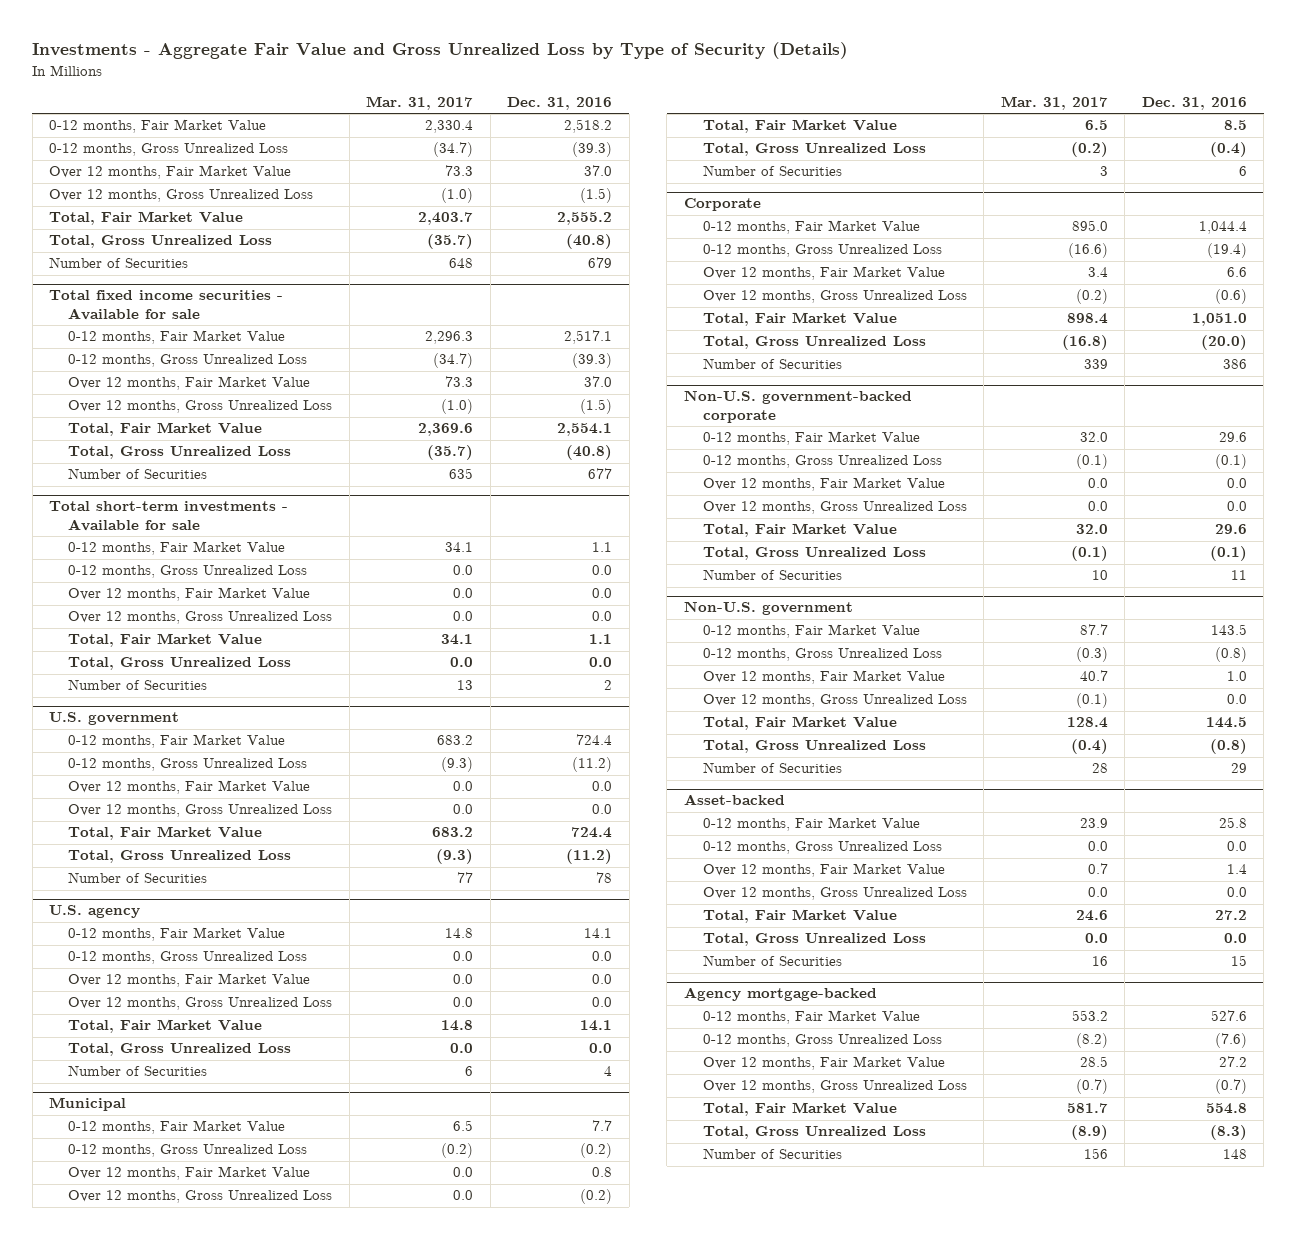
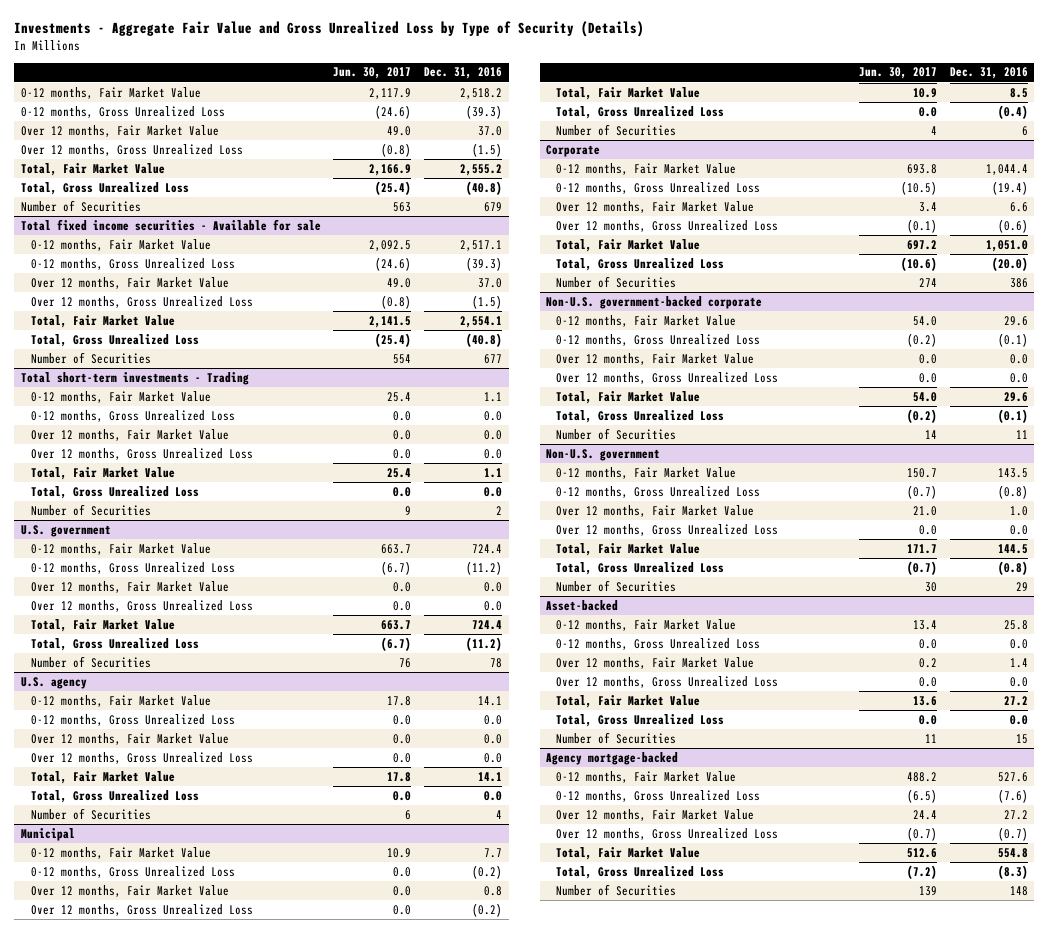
[366,95,474,110] Mar. 31, 2017 -> none
none -> [333,67,412,80] Jun. 30, 2017
[49,501,289,531] Total short-term investments - Available for sale -> [20,371,249,385] Total short-term investments - Trading

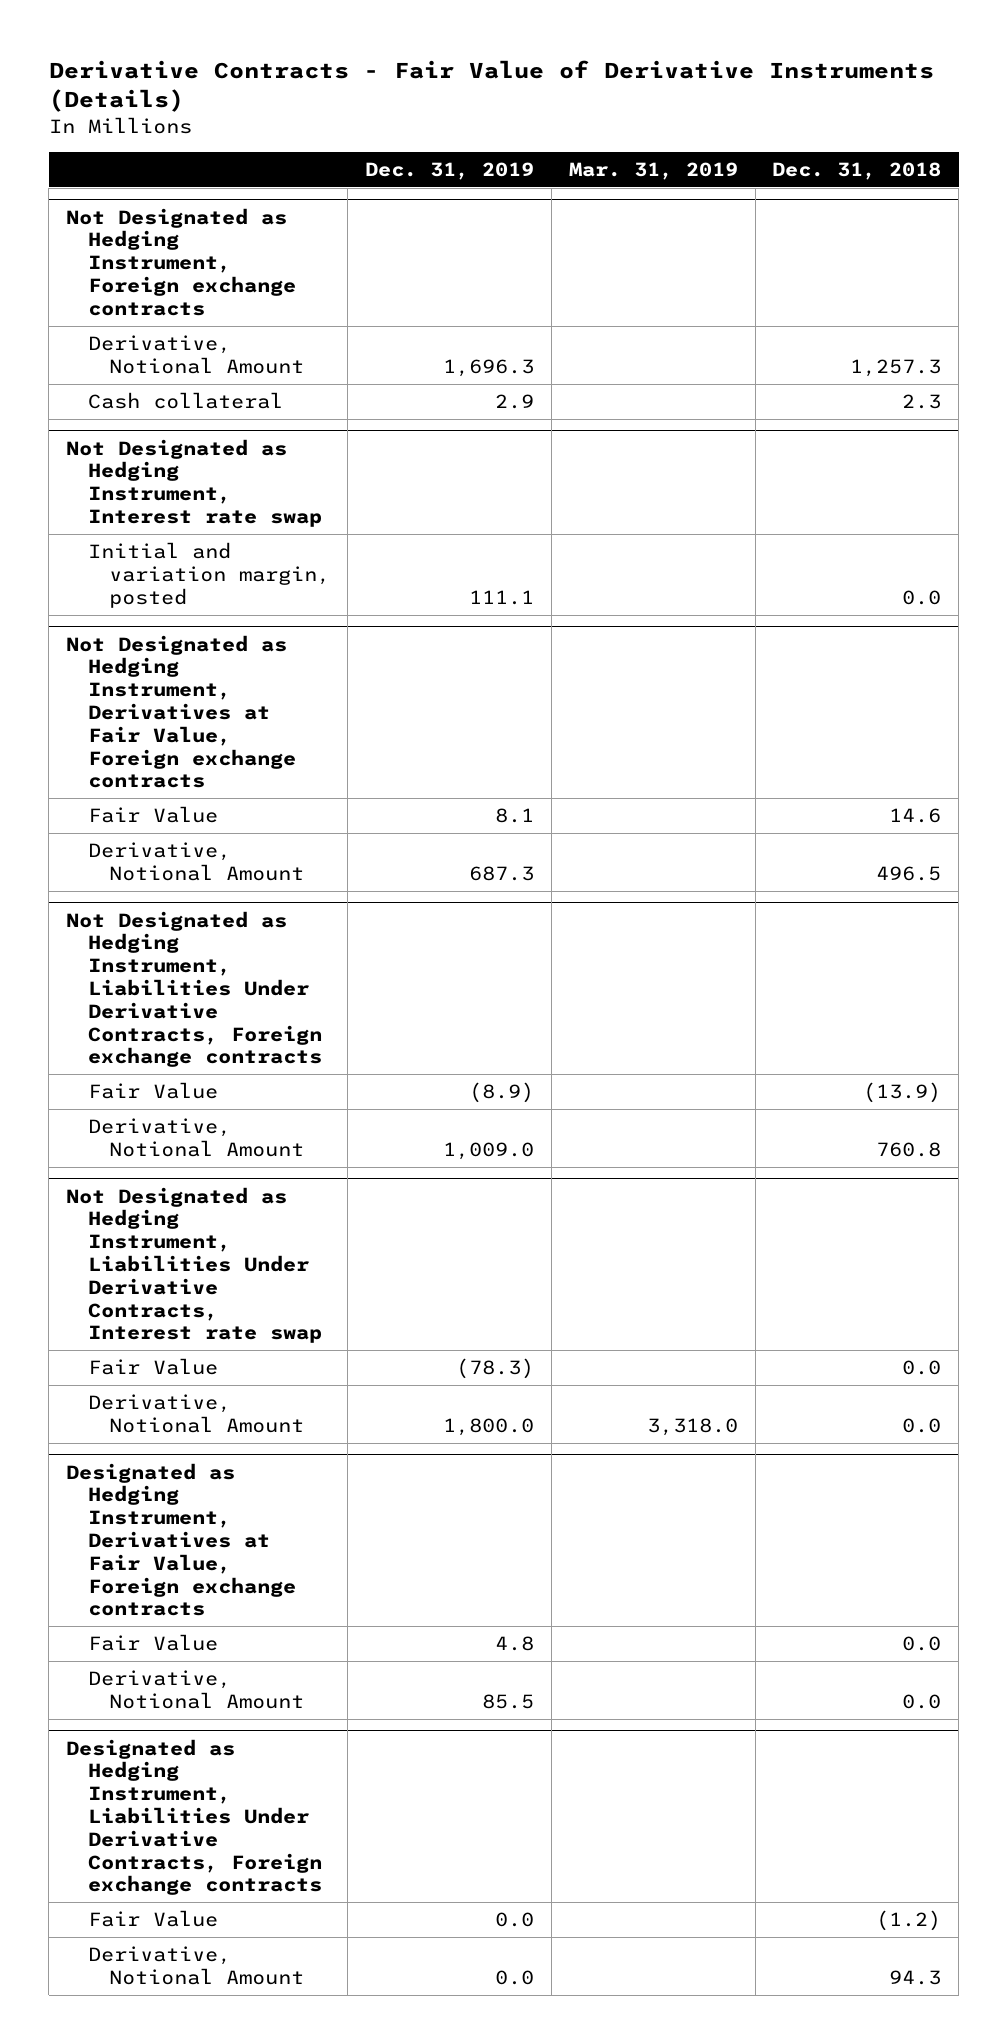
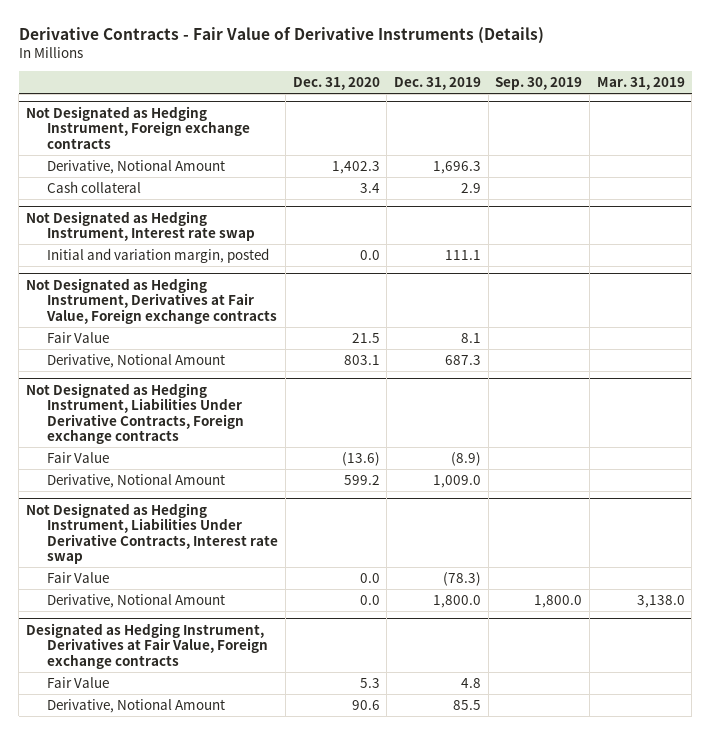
[772,161,942,180] Dec. 31, 2018 -> none
none -> [292,77,380,91] Dec. 31, 2020
none -> [495,77,583,91] Sep. 30, 2019
[646,1417,738,1436] 3,318.0 -> [636,594,685,608] 3,138.0
[66,1738,322,1896] Designated as Hedging Instrument, Liabilities Under Derivative Contracts, Foreign exchange contracts -> none
[87,1910,218,1928] Fair Value -> none
[87,1946,305,1985] Derivative, Notional Amount -> none

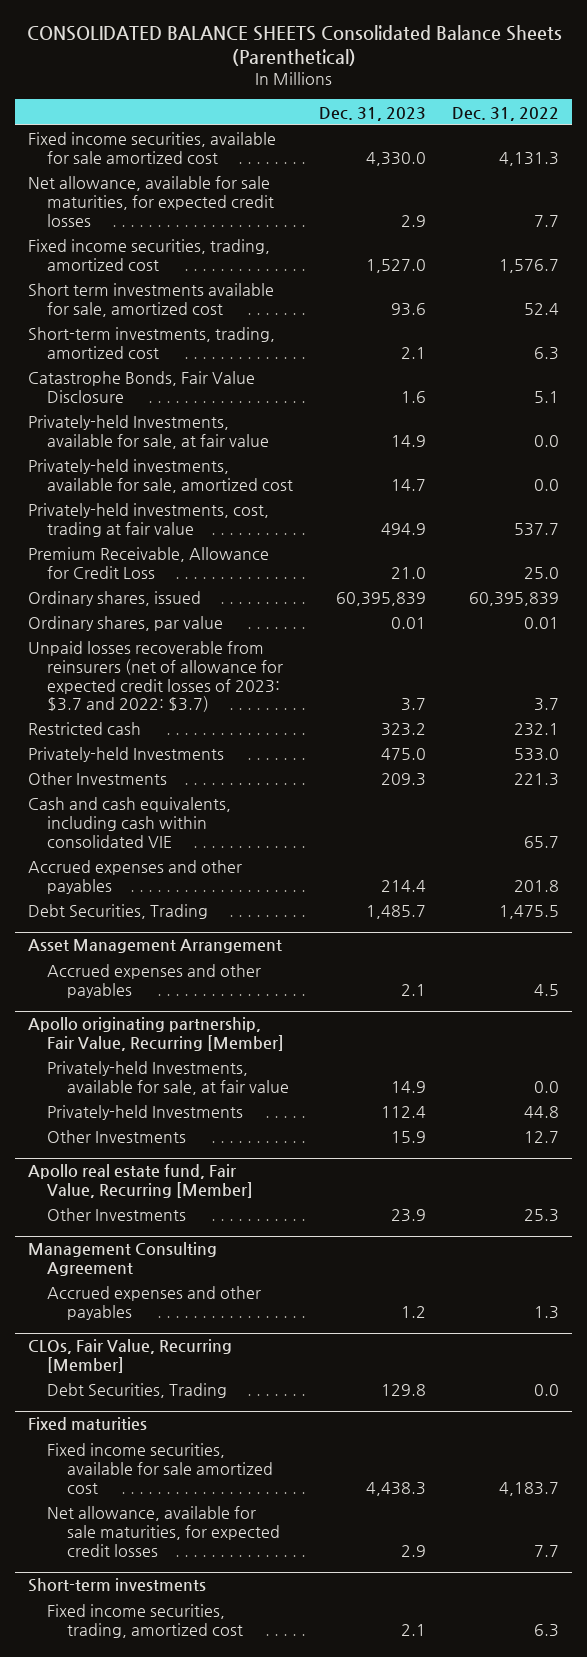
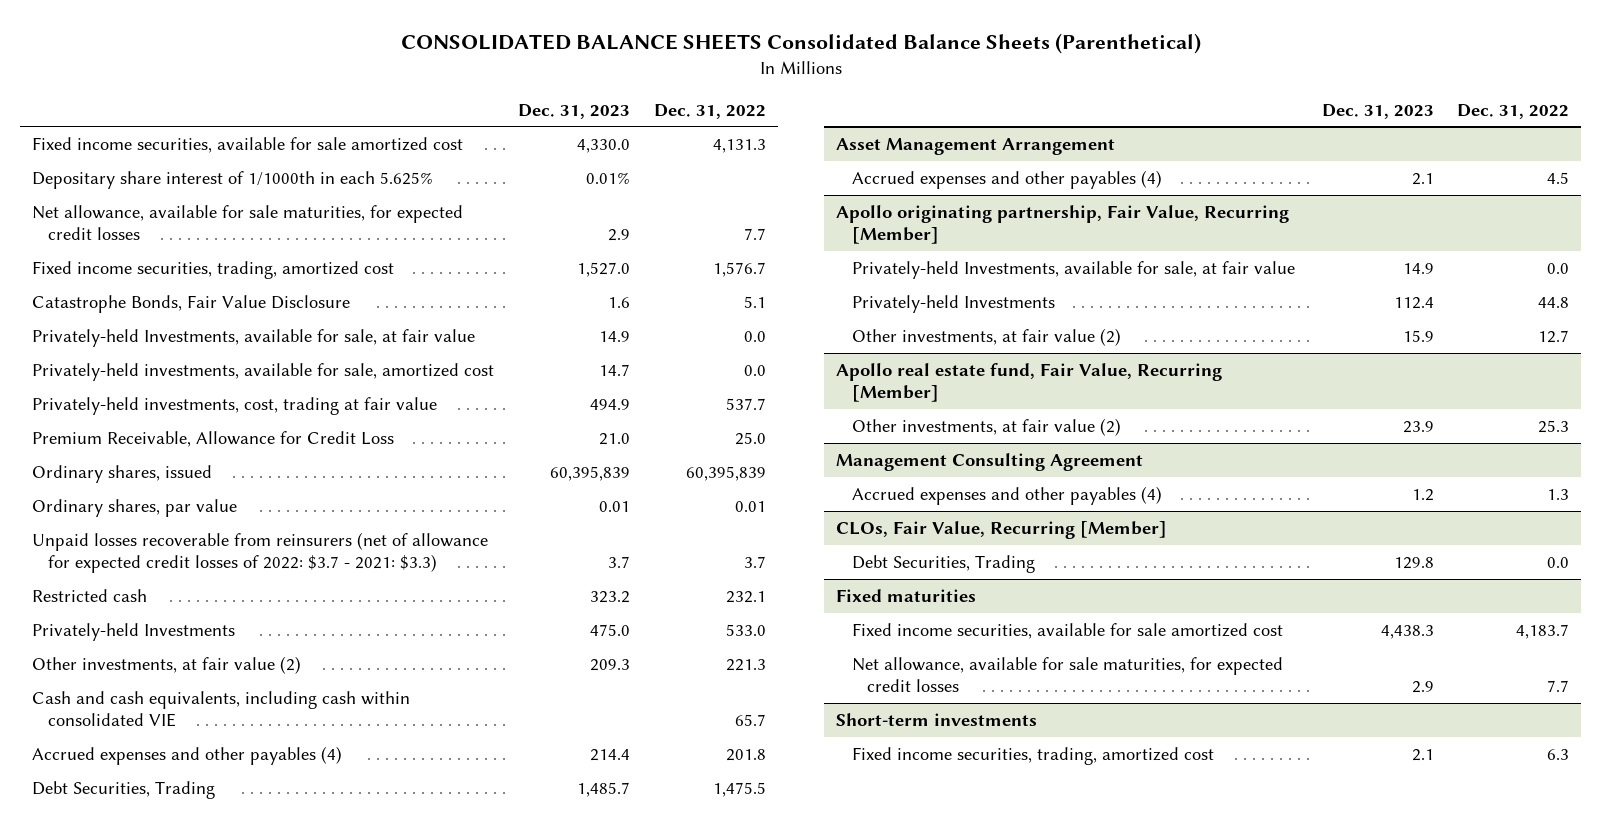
none -> [32,170,434,189] Depositary share interest of 1/1000th in each 5.625%
[27,283,274,317] Short term investments available for sale, amortized cost -> none
[27,327,275,359] Short-term investments, trading, amortized cost -> none
[27,641,284,713] Unpaid losses recoverable from reinsurers (net of allowance for expected credit losses of 2023: $3.7 and 2022: $3.7) -> [32,531,489,573] Unpaid losses recoverable from reinsurers (net of allowance for expected credit losses of 2022: $3.7 - 2021: $3.3)
[27,772,167,786] Other Investments -> [32,655,302,674] Other investments, at fair value (2)
[27,860,242,894] Accrued expenses and other payables -> [32,745,343,765] Accrued expenses and other payables (4)
[47,964,262,998] Accrued expenses and other payables -> [851,169,1162,189] Accrued expenses and other payables (4)
[47,1130,187,1144] Other Investments -> [851,327,1121,346] Other investments, at fair value (2)
[47,1208,187,1222] Other Investments -> [851,417,1121,436] Other investments, at fair value (2)
[47,1286,262,1320] Accrued expenses and other payables -> [851,485,1162,505] Accrued expenses and other payables (4)

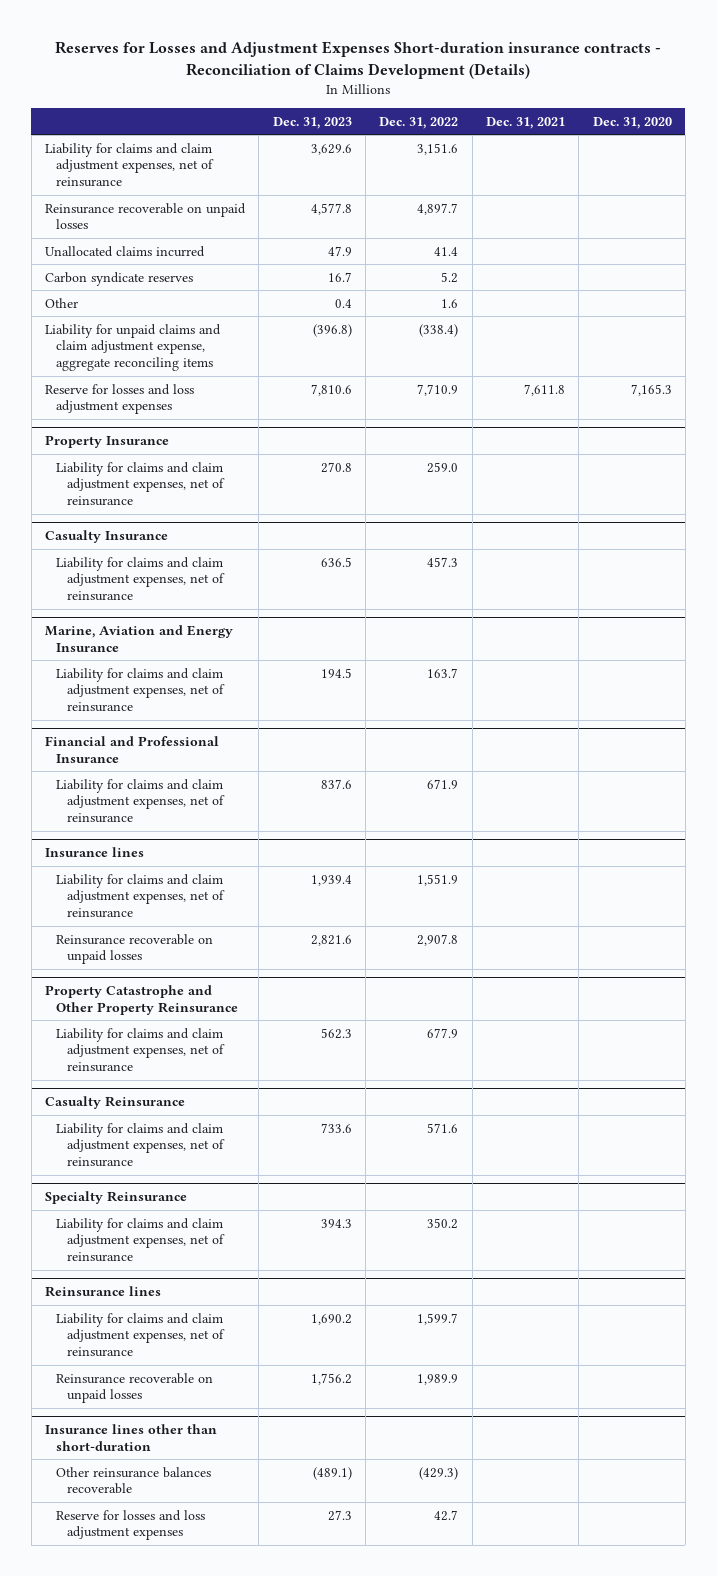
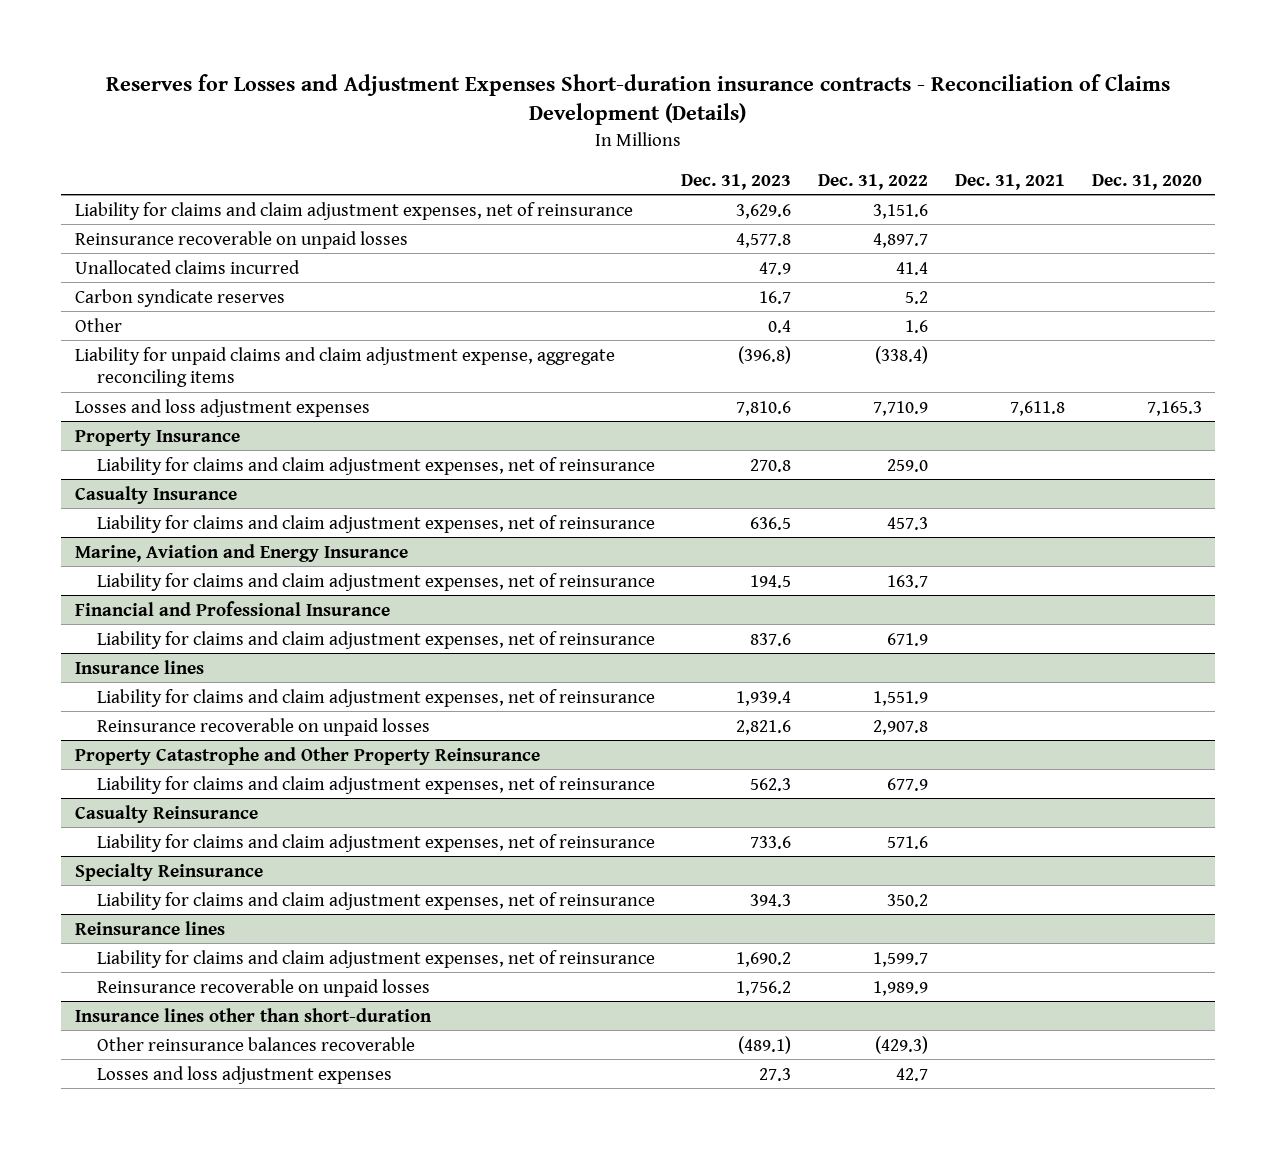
[45,383,195,415] Reserve for losses and loss adjustment expenses -> [74,398,370,417] Losses and loss adjustment expenses
[55,1509,205,1541] Reserve for losses and loss adjustment expenses -> [96,1065,392,1084] Losses and loss adjustment expenses

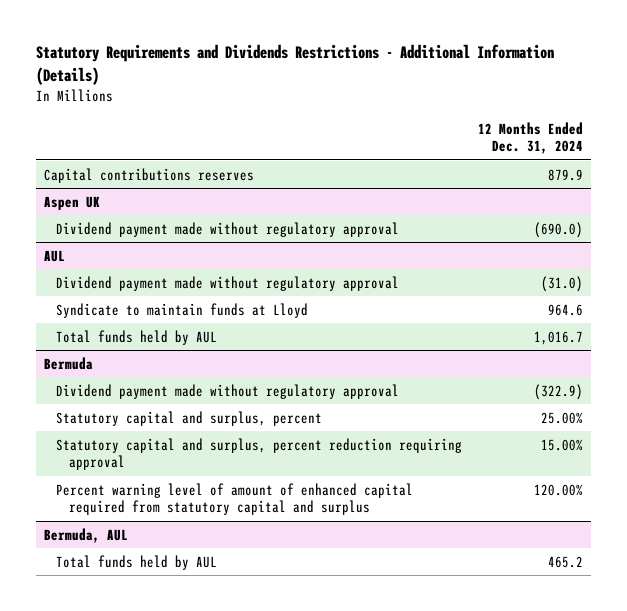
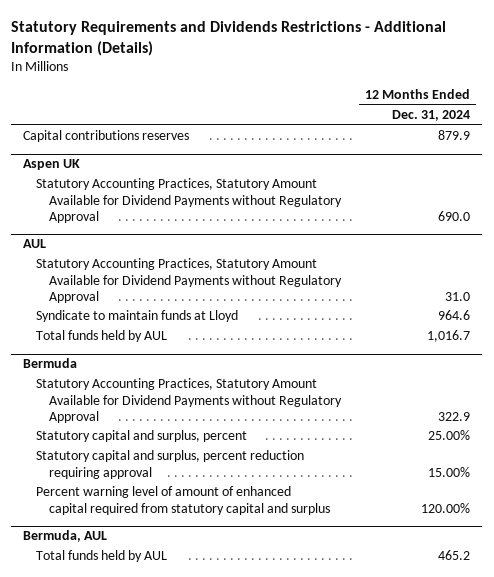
[56,221,400,237] Dividend payment made without regulatory approval -> [36,178,343,223] Statutory Accounting Practices, Statutory Amount Available for Dividend Payments without Regulatory Approval
[534,221,584,238] (690.0) -> [438,210,471,221] 690.0
[56,275,400,291] Dividend payment made without regulatory approval -> [36,258,343,303] Statutory Accounting Practices, Statutory Amount Available for Dividend Payments without Regulatory Approval
[541,275,584,292] (31.0) -> [445,291,471,301] 31.0
[56,383,400,399] Dividend payment made without regulatory approval -> [36,378,343,423] Statutory Accounting Practices, Statutory Amount Available for Dividend Payments without Regulatory Approval
[534,383,584,400] (322.9) -> [438,411,471,421] 322.9

